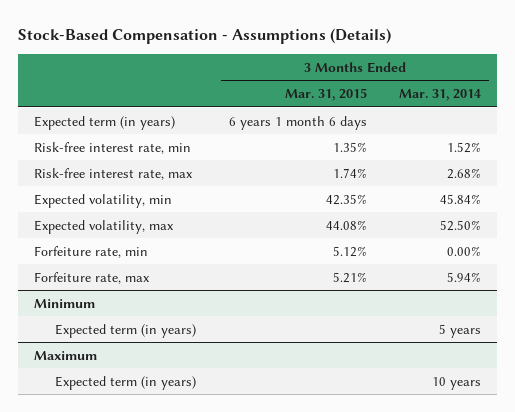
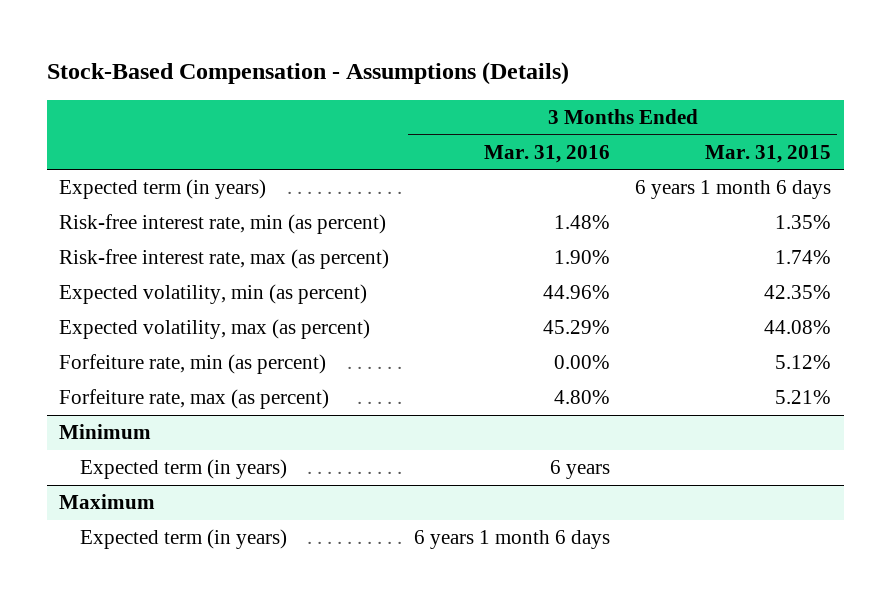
[398,89,481,102] Mar. 31, 2014 -> none
none -> [484,144,611,163] Mar. 31, 2016
[34,141,192,154] Risk-free interest rate, min -> [59,214,387,235] Risk-free interest rate, min (as percent)
[34,167,194,180] Risk-free interest rate, max -> [59,249,390,270] Risk-free interest rate, max (as percent)
[34,193,173,208] Expected volatility, min -> [59,284,368,305] Expected volatility, min (as percent)
[34,219,175,234] Expected volatility, max -> [59,319,371,340] Expected volatility, max (as percent)
[34,245,149,258] Forfeiture rate, min -> [59,354,327,375] Forfeiture rate, min (as percent)
[34,271,151,284] Forfeiture rate, max -> [59,389,330,410] Forfeiture rate, max (as percent)

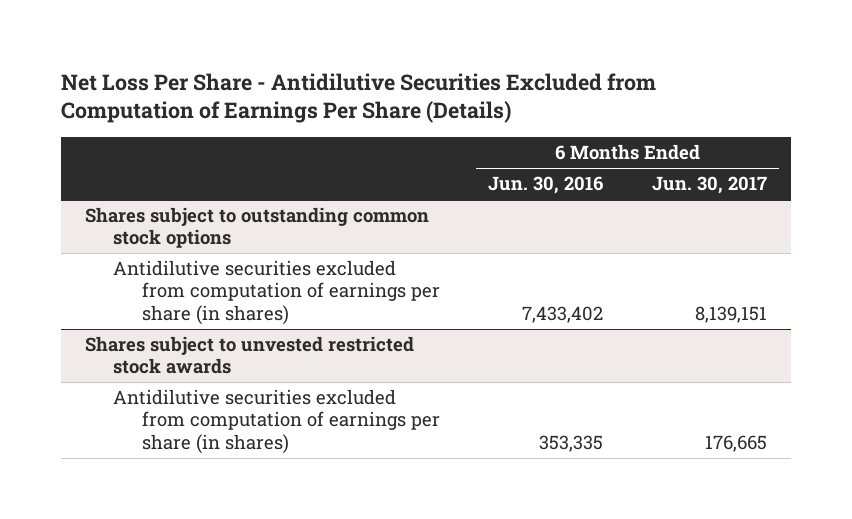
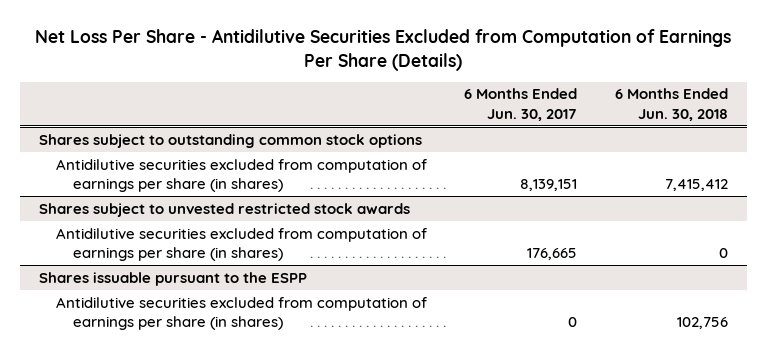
[488,176,604,195] Jun. 30, 2016 -> none
none -> [614,88,728,121] 6 Months Ended Jun. 30, 2018
none -> [38,271,307,286] Shares issuable pursuant to the ESPP
none -> [55,296,427,331] Antidilutive securities excluded from computation of earnings per share (in shares)

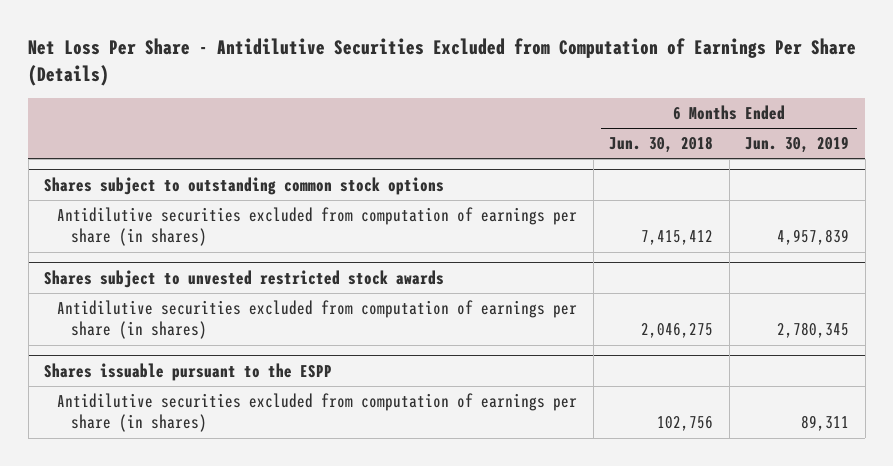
[464,88,578,121] 6 Months Ended Jun. 30, 2017 -> none
none -> [745,136,850,154] Jun. 30, 2019
[718,248,728,259] 0 -> [641,323,714,339] 2,046,275

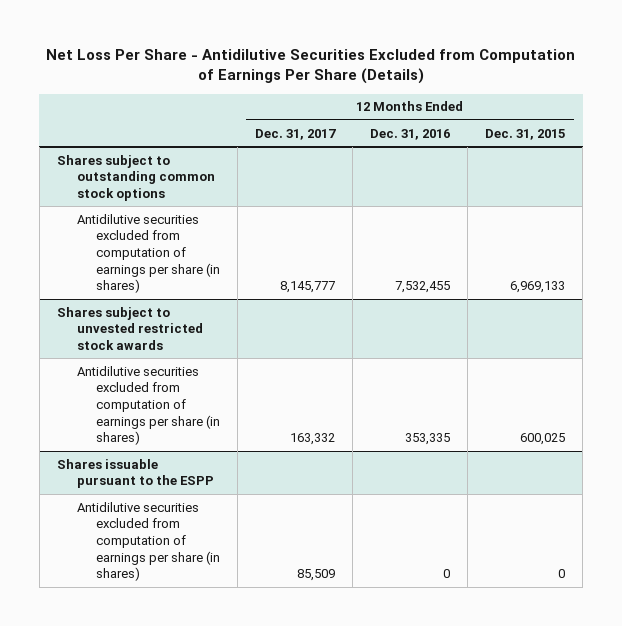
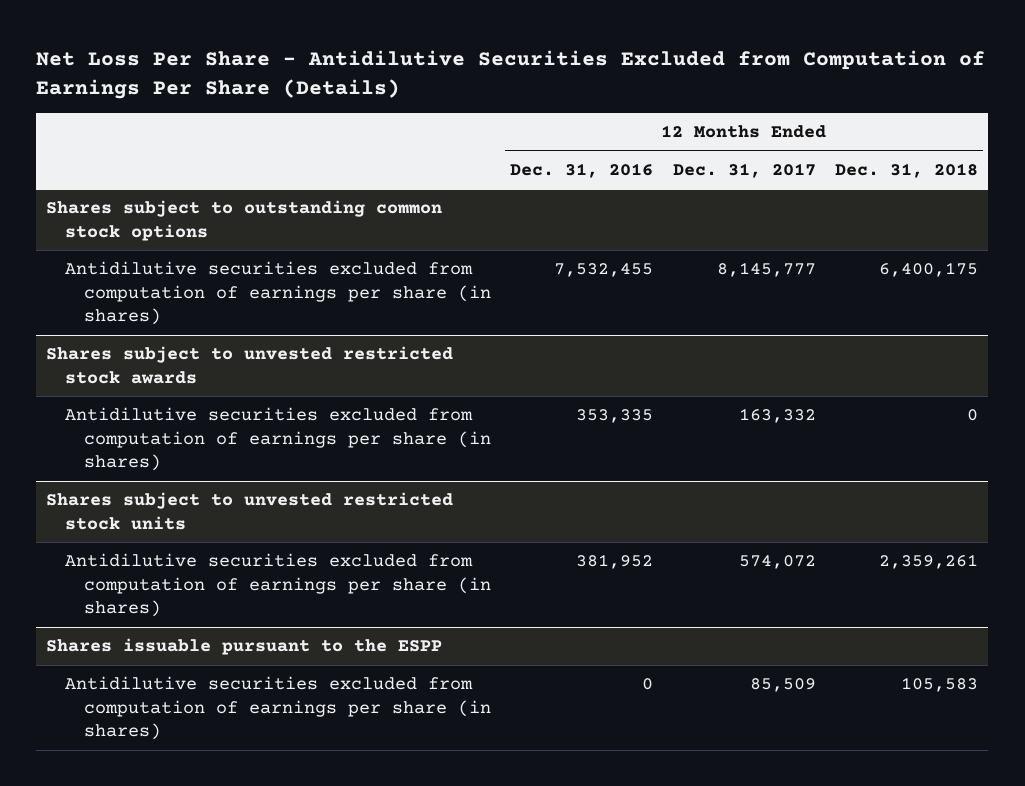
[485,128,566,140] Dec. 31, 2015 -> none
none -> [835,162,979,178] Dec. 31, 2018
none -> [46,492,454,530] Shares subject to unvested restricted stock units
none -> [64,553,491,618] Antidilutive securities excluded from computation of earnings per share (in shares)

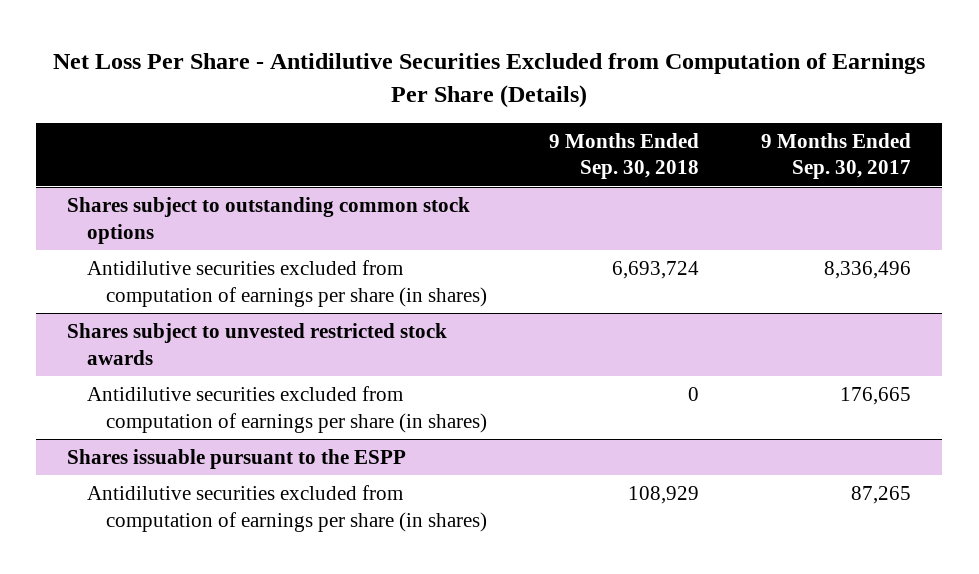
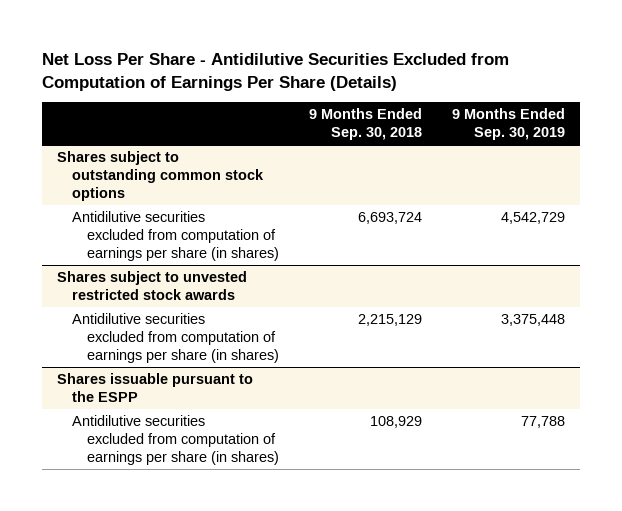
[761,132,912,180] 9 Months Ended Sep. 30, 2017 -> none
none -> [452,108,566,141] 9 Months Ended Sep. 30, 2019
[688,387,700,402] 0 -> [358,314,423,327] 2,215,129

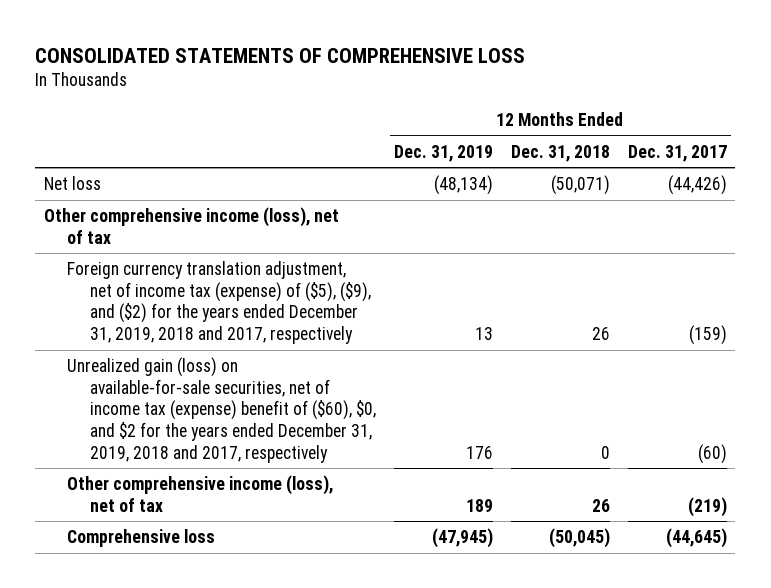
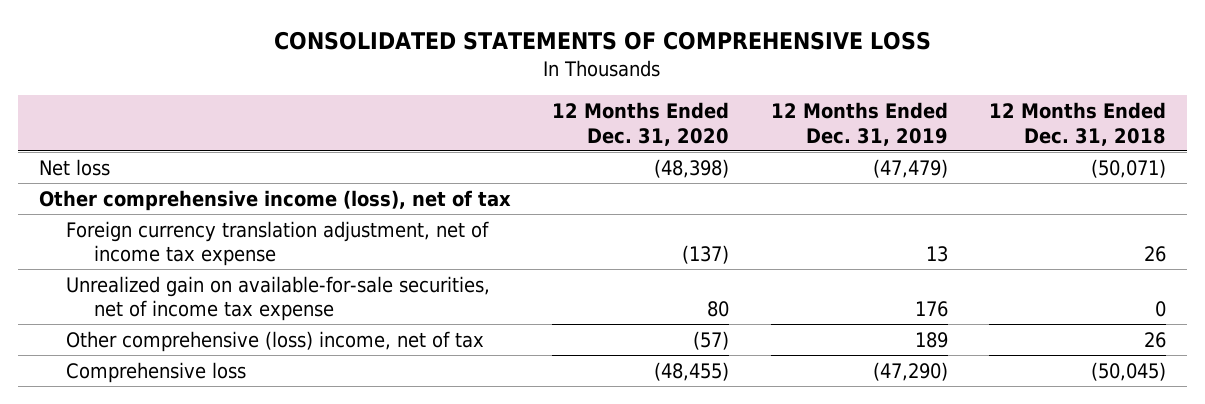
[627,144,727,162] Dec. 31, 2017 -> none
none -> [552,101,730,146] 12 Months Ended Dec. 31, 2020
[434,175,494,196] (48,134) -> [872,158,948,178] (47,479)
[67,261,372,345] Foreign currency translation adjustment, net of income tax (expense) of ($5), ($9), and ($2) for the years ended December 31, 2019, 2018 and 2017, respectively -> [66,220,490,267] Foreign currency translation adjustment, net of income tax expense
[67,357,377,463] Unrealized gain (loss) on available-for-sale securities, net of income tax (expense) benefit of ($60), $0, and $2 for the years ended December 31, 2019, 2018 and 2017, respectively -> [66,275,491,322] Unrealized gain on available-for-sale securities, net of income tax expense
[67,475,334,512] Other comprehensive income (loss), net of tax -> [66,330,485,352] Other comprehensive (loss) income, net of tax
[432,528,494,549] (47,945) -> [872,361,948,381] (47,290)

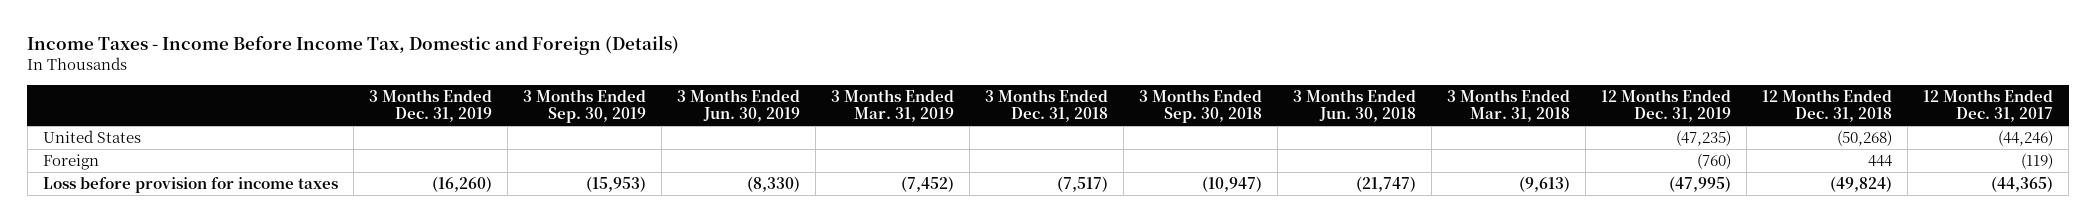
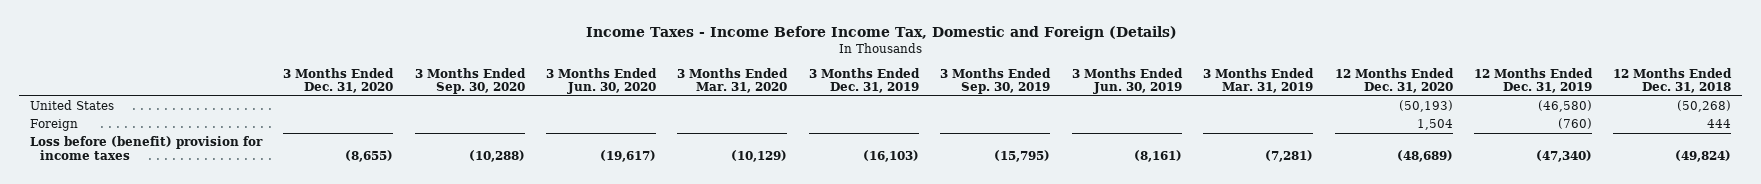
[984,88,1108,123] 3 Months Ended Dec. 31, 2018 -> none
[1138,88,1262,124] 3 Months Ended Sep. 30, 2018 -> none
[1292,88,1416,123] 3 Months Ended Jun. 30, 2018 -> none
[1446,88,1570,123] 3 Months Ended Mar. 31, 2018 -> none
[1923,88,2054,123] 12 Months Ended Dec. 31, 2017 -> none
none -> [283,67,395,94] 3 Months Ended Dec. 31, 2020
none -> [414,67,526,95] 3 Months Ended Sep. 30, 2020
none -> [545,67,657,95] 3 Months Ended Jun. 30, 2020
none -> [677,67,789,94] 3 Months Ended Mar. 31, 2020
none -> [1334,67,1454,94] 12 Months Ended Dec. 31, 2020
[1675,129,1731,146] (47,235) -> [1537,100,1592,113] (46,580)
[42,176,338,193] Loss before provision for income taxes -> [29,136,263,160] Loss before (benefit) provision for income taxes
[431,175,492,192] (16,260) -> [862,149,919,162] (16,103)
[585,175,646,192] (15,953) -> [994,149,1051,162] (15,795)
[746,175,800,192] (8,330) -> [1133,149,1182,162] (8,161)
[900,175,954,192] (7,452) -> [1265,149,1314,162] (7,281)
[1668,175,1731,192] (47,995) -> [1535,149,1592,162] (47,340)

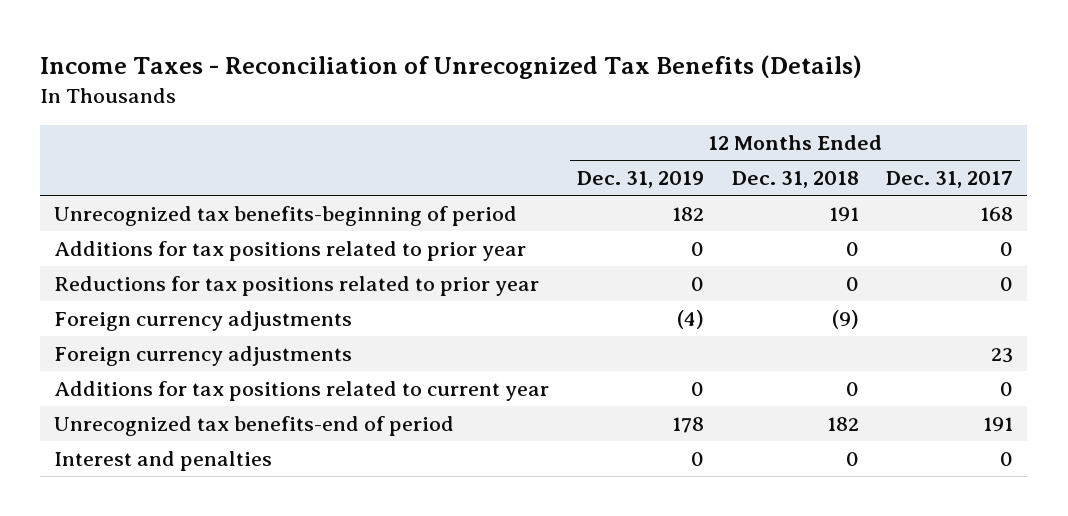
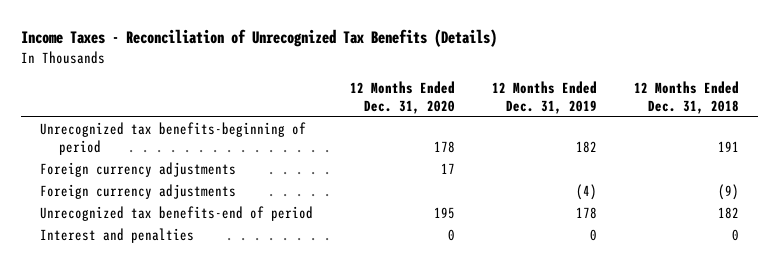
[886,171,1014,189] Dec. 31, 2017 -> none
none -> [349,80,455,114] 12 Months Ended Dec. 31, 2020
[54,241,527,262] Additions for tax positions related to prior year -> none
[54,276,540,297] Reductions for tax positions related to prior year -> none
[54,381,550,402] Additions for tax positions related to current year -> none
[54,311,353,332] Foreign currency adjustments -> [39,183,236,199] Foreign currency adjustments

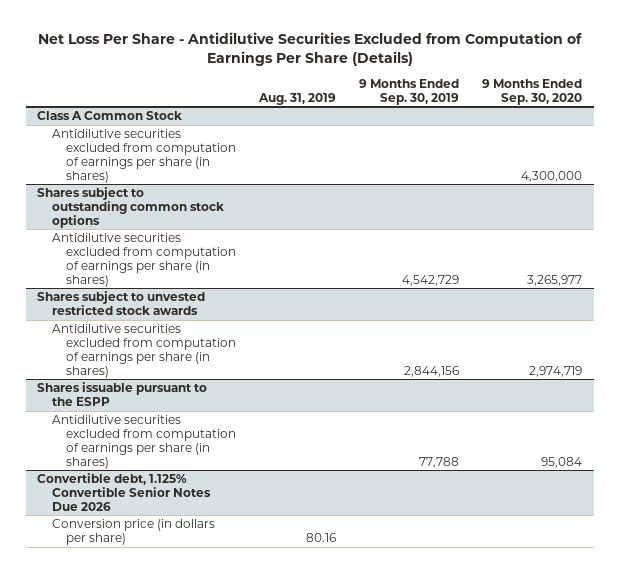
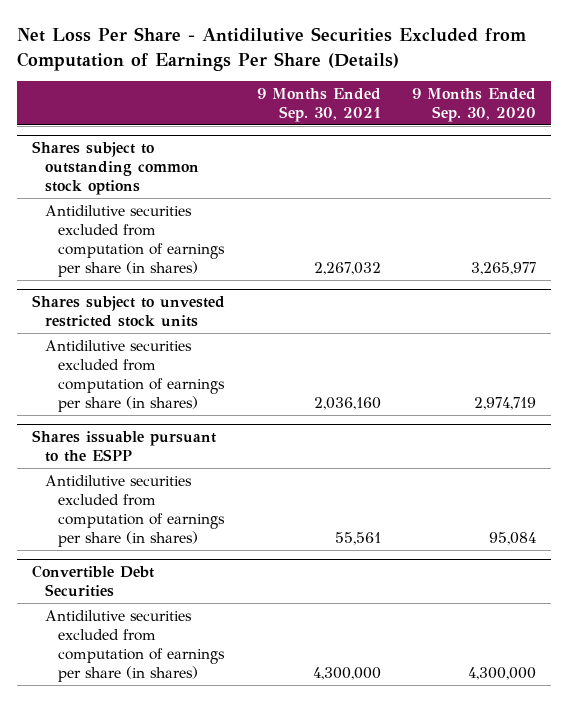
[258,92,337,105] Aug. 31, 2019 -> none
[359,78,460,105] 9 Months Ended Sep. 30, 2019 -> none
none -> [256,88,381,122] 9 Months Ended Sep. 30, 2021
[37,111,183,121] Class A Common Stock -> none
[51,129,236,183] Antidilutive securities excluded from computation of earnings per share (in shares) -> none
[37,291,206,315] Shares subject to unvested restricted stock awards -> [32,295,226,328] Shares subject to unvested restricted stock units
[37,473,211,511] Convertible debt, 1.125% Convertible Senior Notes Due 2026 -> none
[51,519,215,545] Conversion price (in dollars per share) -> none
none -> [32,565,155,598] Convertible Debt Securities
none -> [45,609,226,682] Antidilutive securities excluded from computation of earnings per share (in shares)

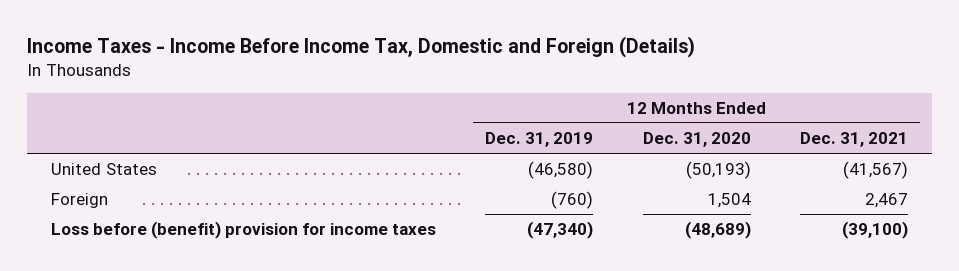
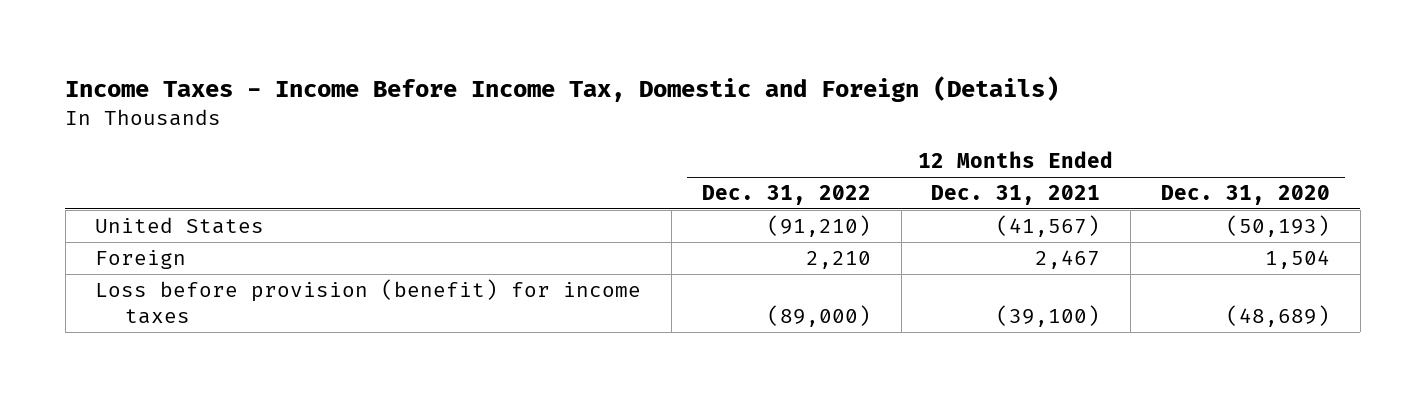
[485,132,594,148] Dec. 31, 2019 -> none
none -> [701,185,871,206] Dec. 31, 2022
[51,221,437,240] Loss before (benefit) provision for income taxes -> [95,279,642,324] Loss before provision (benefit) for income taxes

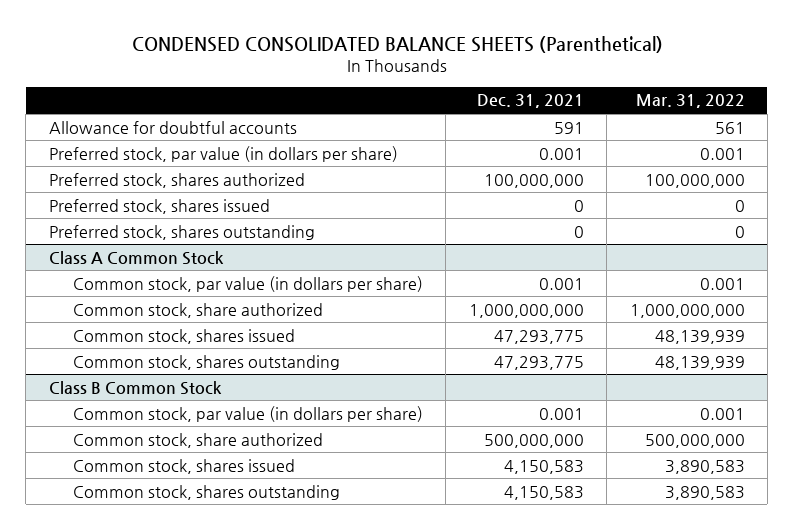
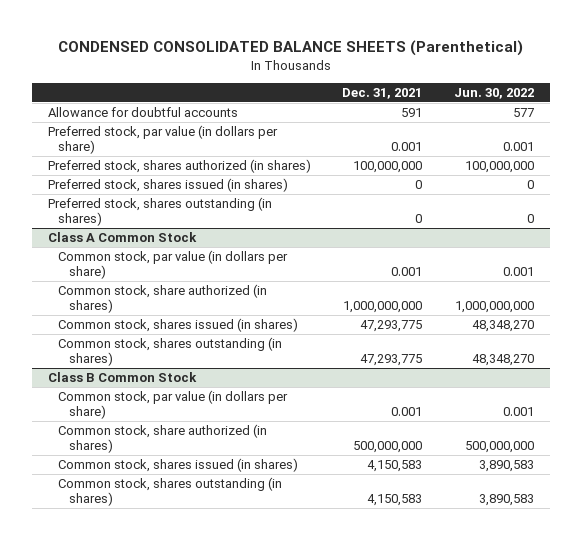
[635,94,745,109] Mar. 31, 2022 -> none
none -> [454,87,535,99] Jun. 30, 2022
[48,172,305,188] Preferred stock, shares authorized -> [47,159,311,174] Preferred stock, shares authorized (in shares)
[48,198,270,214] Preferred stock, shares issued -> [47,178,288,193] Preferred stock, shares issued (in shares)
[48,224,315,240] Preferred stock, shares outstanding -> [47,197,272,227] Preferred stock, shares outstanding (in shares)
[73,302,324,318] Common stock, share authorized -> [58,284,268,314] Common stock, share authorized (in shares)
[73,328,296,344] Common stock, shares issued -> [58,318,299,333] Common stock, shares issued (in shares)
[73,354,341,370] Common stock, shares outstanding -> [58,337,283,367] Common stock, shares outstanding (in shares)
[73,432,324,448] Common stock, share authorized -> [58,424,268,454] Common stock, share authorized (in shares)
[73,458,296,474] Common stock, shares issued -> [58,458,299,473] Common stock, shares issued (in shares)
[73,484,341,500] Common stock, shares outstanding -> [58,477,283,507] Common stock, shares outstanding (in shares)

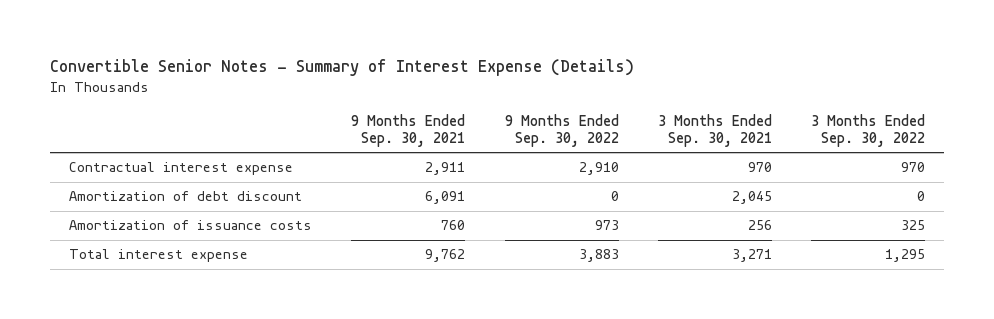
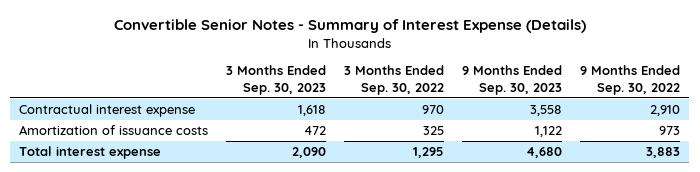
[351,113,466,147] 9 Months Ended Sep. 30, 2021 -> none
[657,113,772,147] 3 Months Ended Sep. 30, 2021 -> none
none -> [226,65,327,95] 3 Months Ended Sep. 30, 2023
none -> [462,65,563,95] 9 Months Ended Sep. 30, 2023
[69,191,303,202] Amortization of debt discount -> none

